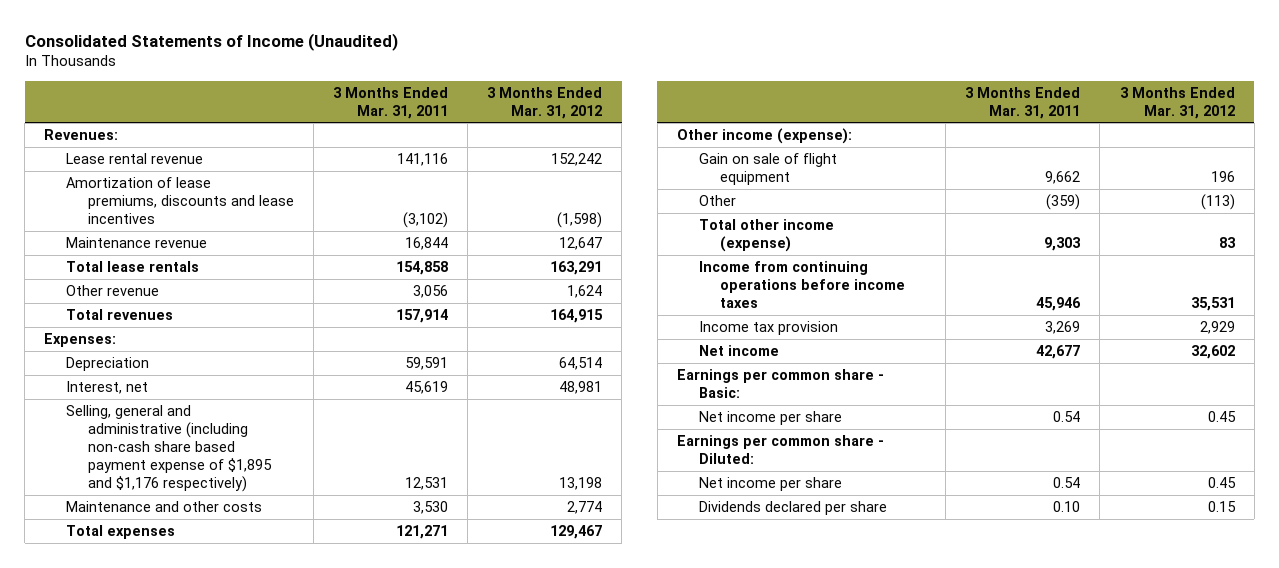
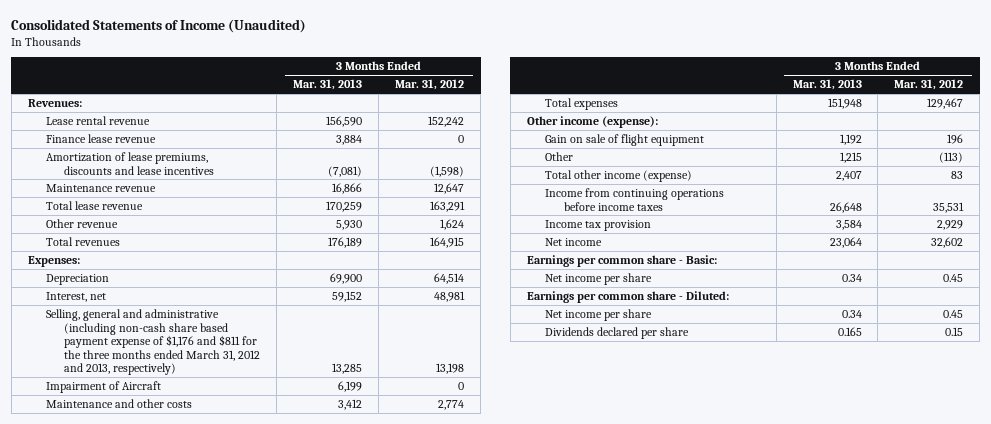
[333,86,449,119] 3 Months Ended Mar. 31, 2011 -> none
none -> [293,79,363,91] Mar. 31, 2013
none -> [46,133,157,143] Finance lease revenue
[66,260,200,272] Total lease rentals -> [46,200,144,210] Total lease revenue
[66,404,273,493] Selling, general and administrative (including non-cash share based payment expense of $1,895 and $1,176 respectively) -> [46,308,261,376] Selling, general and administrative (including non-cash share based payment expense of $1,176 and $811 for the three months ended March 31, 2012 and 2013, respectively)
none -> [46,380,162,393] Impairment of Aircraft

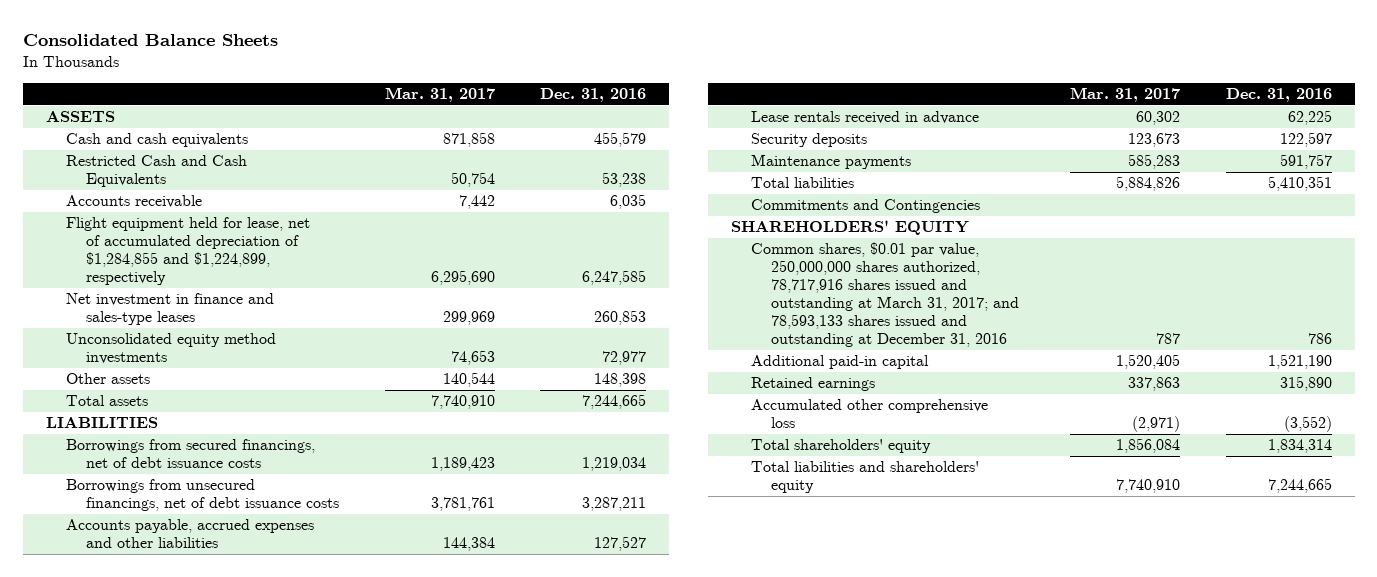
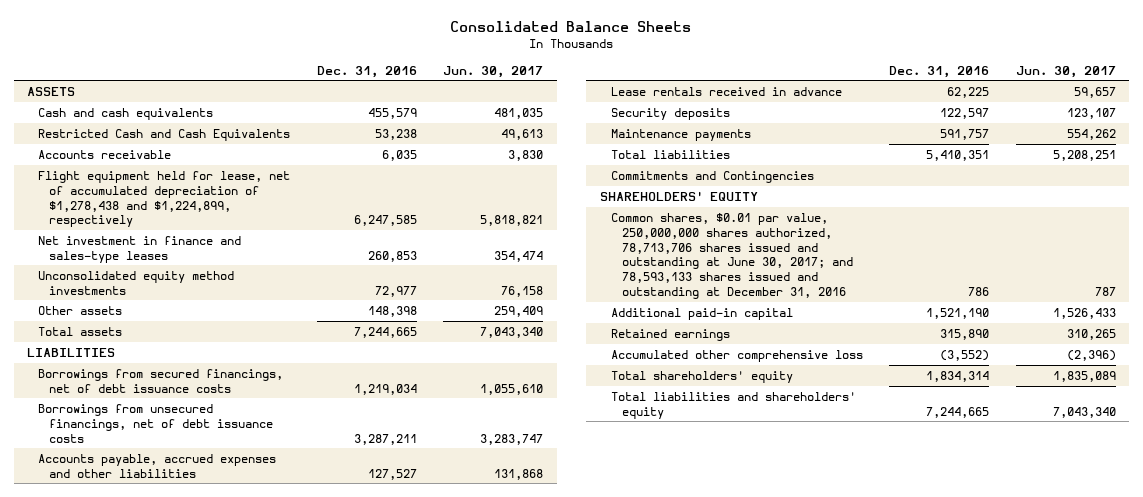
[384,86,495,102] Mar. 31, 2017 -> none
none -> [443,65,544,78] Jun. 30, 2017
[65,217,310,286] Flight equipment held for lease, net of accumulated depreciation of $1,284,855 and $1,224,899, respectively -> [37,170,290,228] Flight equipment held for lease, net of accumulated depreciation of $1,278,438 and $1,224,899, respectively
[750,242,1019,348] Common shares, $0.01 par value, 250,000,000 shares authorized, 78,717,916 shares issued and outstanding at March 31, 2017; and 78,593,133 shares issued and outstanding at December 31, 2016 -> [610,212,853,300] Common shares, $0.01 par value, 250,000,000 shares authorized, 78,713,706 shares issued and outstanding at June 30, 2017; and 78,593,133 shares issued and outstanding at December 31, 2016

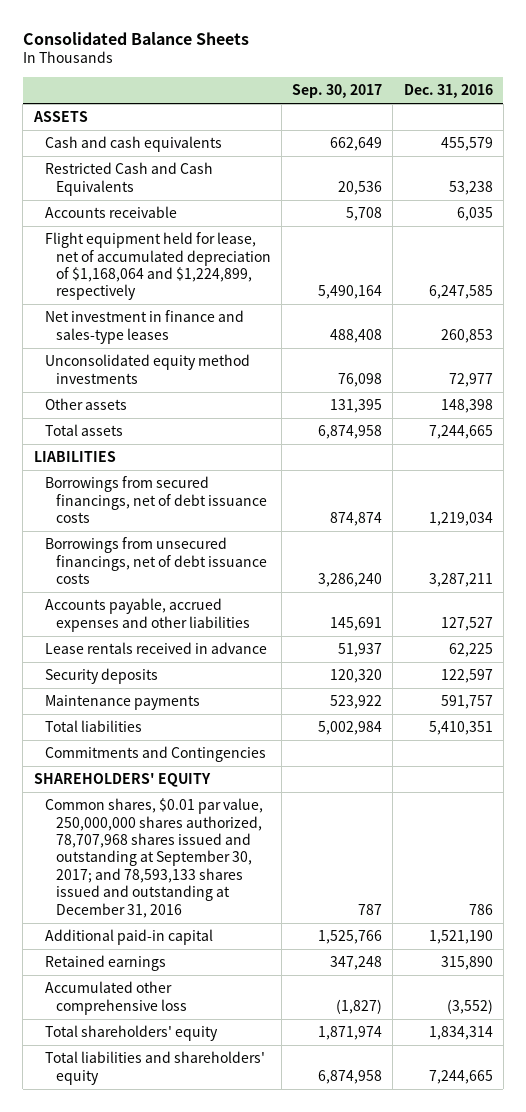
[443,65,544,78] Jun. 30, 2017 -> none
none -> [292,84,383,99] Sep. 30, 2017
[37,170,290,228] Flight equipment held for lease, net of accumulated depreciation of $1,278,438 and $1,224,899, respectively -> [44,232,271,301] Flight equipment held for lease, net of accumulated depreciation of $1,168,064 and $1,224,899, respectively
[610,212,853,300] Common shares, $0.01 par value, 250,000,000 shares authorized, 78,713,706 shares issued and outstanding at June 30, 2017; and 78,593,133 shares issued and outstanding at December 31, 2016 -> [44,798,263,918] Common shares, $0.01 par value, 250,000,000 shares authorized, 78,707,968 shares issued and outstanding at September 30, 2017; and 78,593,133 shares issued and outstanding at December 31, 2016

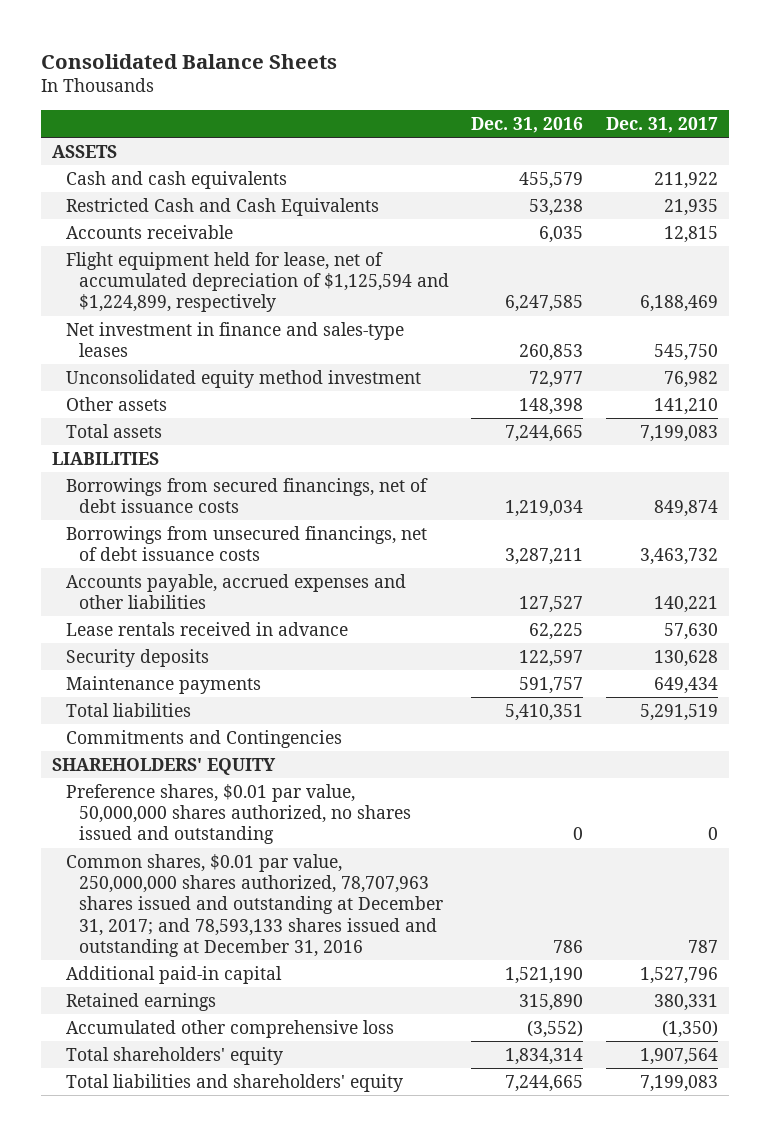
[292,84,383,99] Sep. 30, 2017 -> none
none -> [605,117,718,134] Dec. 31, 2017
[44,232,271,301] Flight equipment held for lease, net of accumulated depreciation of $1,168,064 and $1,224,899, respectively -> [65,251,449,313] Flight equipment held for lease, net of accumulated depreciation of $1,125,594 and $1,224,899, respectively
[44,354,250,384] Unconsolidated equity method investments -> [65,369,421,388] Unconsolidated equity method investment
none -> [65,783,411,845] Preference shares, $0.01 par value, 50,000,000 shares authorized, no shares issued and outstanding
[44,798,263,918] Common shares, $0.01 par value, 250,000,000 shares authorized, 78,707,968 shares issued and outstanding at September 30, 2017; and 78,593,133 shares issued and outstanding at December 31, 2016 -> [65,853,443,957] Common shares, $0.01 par value, 250,000,000 shares authorized, 78,707,963 shares issued and outstanding at December 31, 2017; and 78,593,133 shares issued and outstanding at December 31, 2016

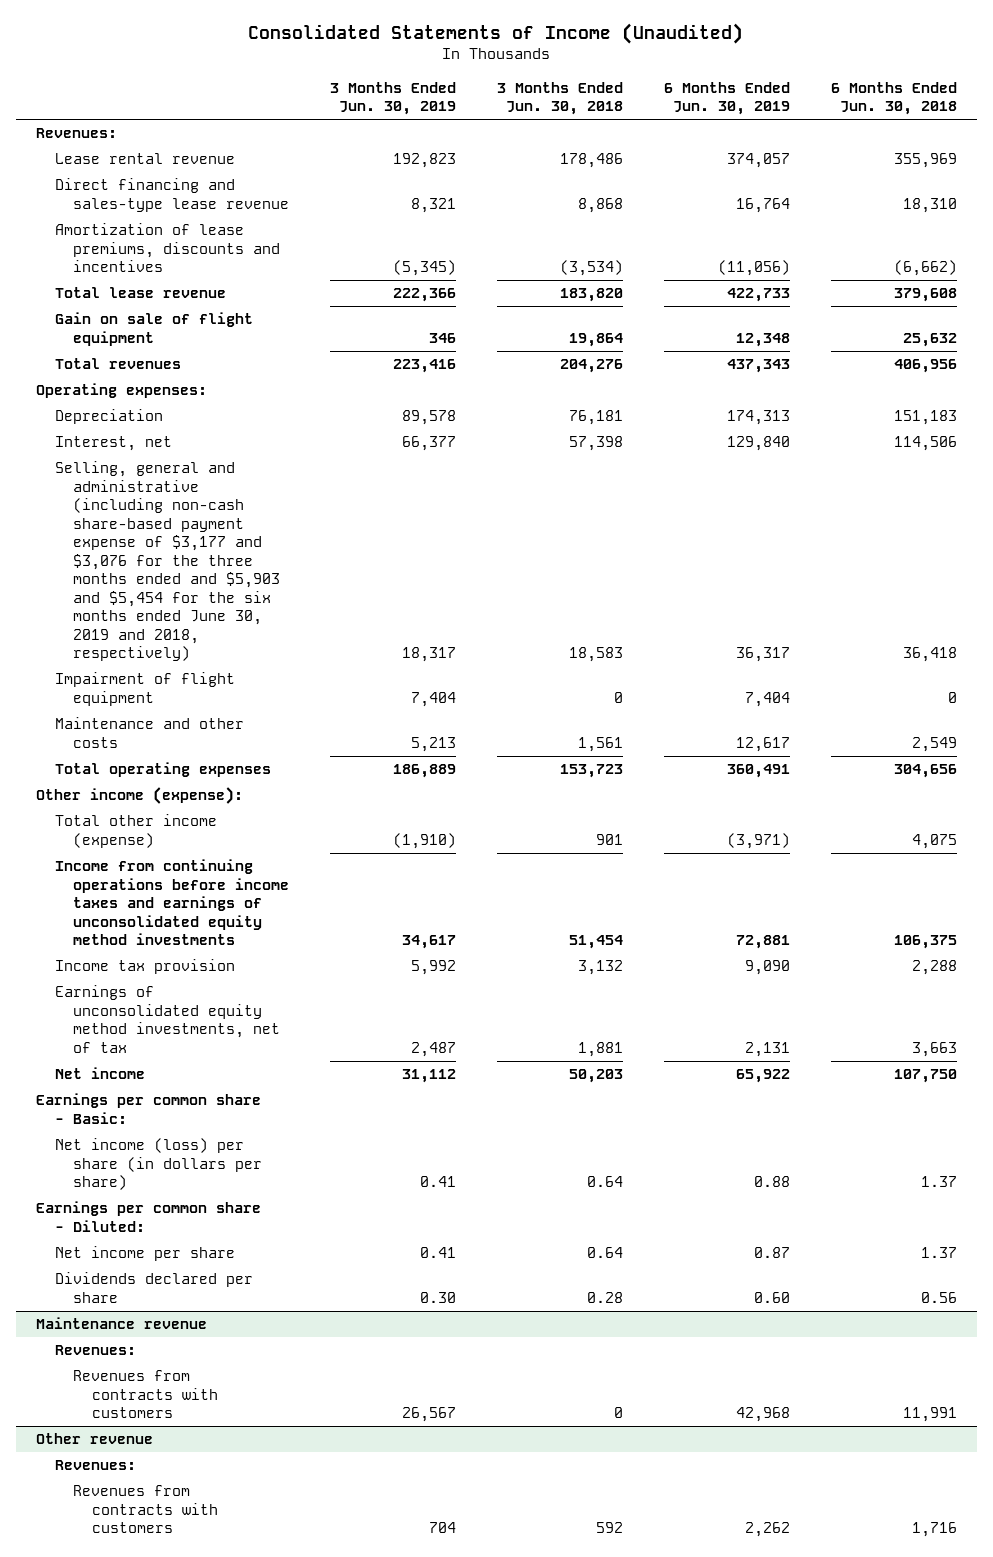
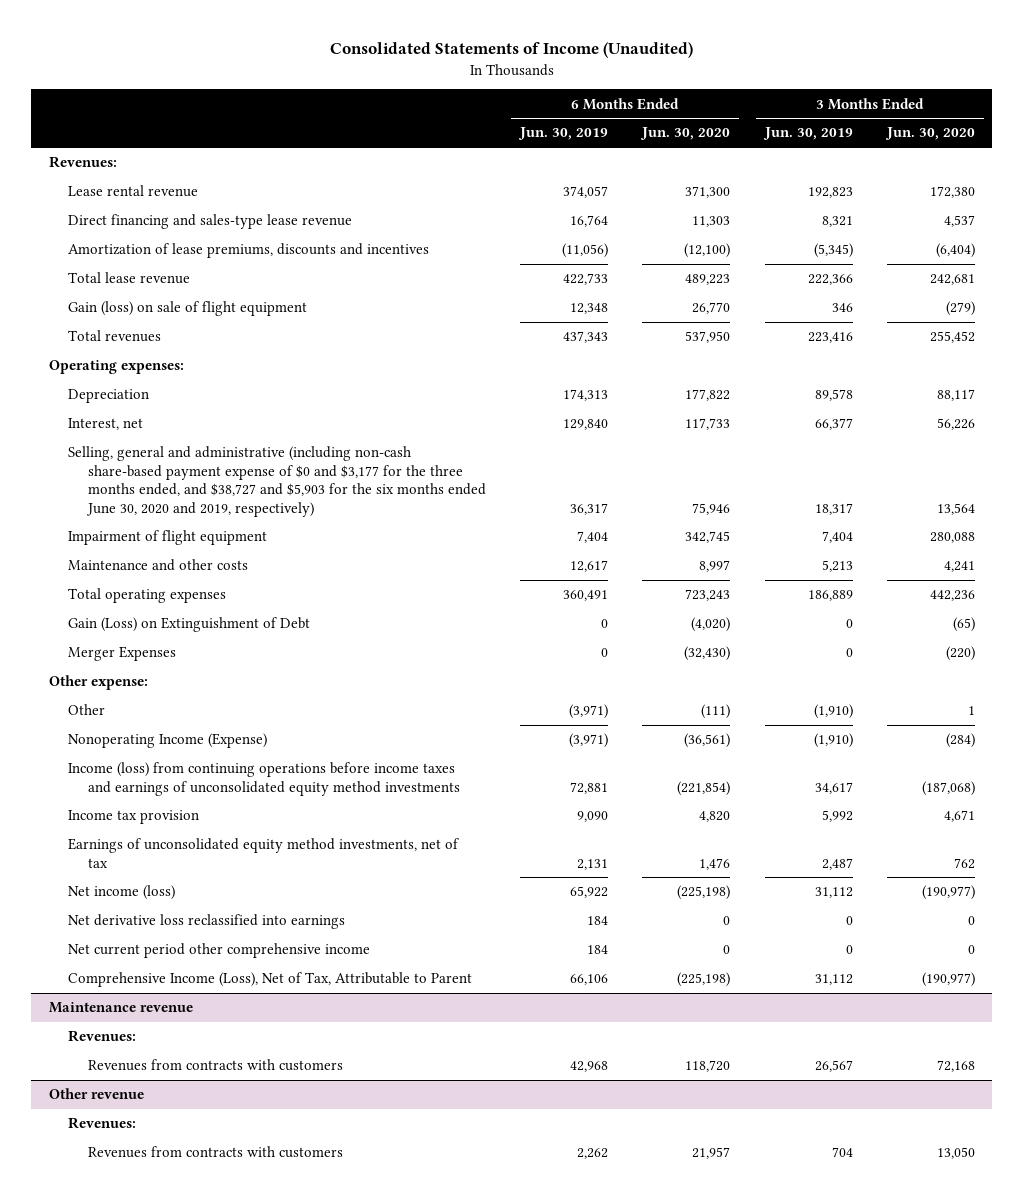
[497,81,624,116] 3 Months Ended Jun. 30, 2018 -> none
[830,81,957,116] 6 Months Ended Jun. 30, 2018 -> none
none -> [640,127,731,141] Jun. 30, 2020
none -> [885,127,976,141] Jun. 30, 2020
[54,312,253,346] Gain on sale of flight equipment -> [68,301,308,317] Gain (loss) on sale of flight equipment
[54,461,281,662] Selling, general and administrative (including non-cash share-based payment expense of $3,177 and $3,076 for the three months ended and $5,903 and $5,454 for the six months ended June 30, 2019 and 2018, respectively) -> [68,446,486,517] Selling, general and administrative (including non-cash share-based payment expense of $0 and $3,177 for the three months ended, and $38,727 and $5,903 for the six months ended June 30, 2020 and 2019, respectively)
none -> [68,617,311,633] Gain (Loss) on Extinguishment of Debt
none -> [68,646,177,662] Merger Expenses
[36,787,244,805] Other income (expense): -> [48,675,148,691] Other expense:
[54,814,217,848] Total other income (expense) -> [68,704,106,716] Other
none -> [68,733,268,749] Nonoperating Income (Expense)
[54,859,290,946] Income from continuing operations before income taxes and earnings of unconsolidated equity method investments -> [68,762,460,796] Income (loss) from continuing operations before income taxes and earnings of unconsolidated equity method investments
[36,1093,262,1124] Earnings per common share - Basic: -> none
[54,1138,263,1191] Net income (loss) per share (in dollars per share) -> none
[36,1201,262,1232] Earnings per common share - Diluted: -> none
[54,1246,235,1262] Net income per share -> none
[54,1272,253,1303] Dividends declared per share -> none
[54,1067,145,1080] Net income -> [68,885,176,901] Net income (loss)
none -> [68,914,346,930] Net derivative loss reclassified into earnings
none -> [68,943,371,959] Net current period other comprehensive income
none -> [68,972,473,988] Comprehensive Income (Loss), Net of Tax, Attributable to Parent

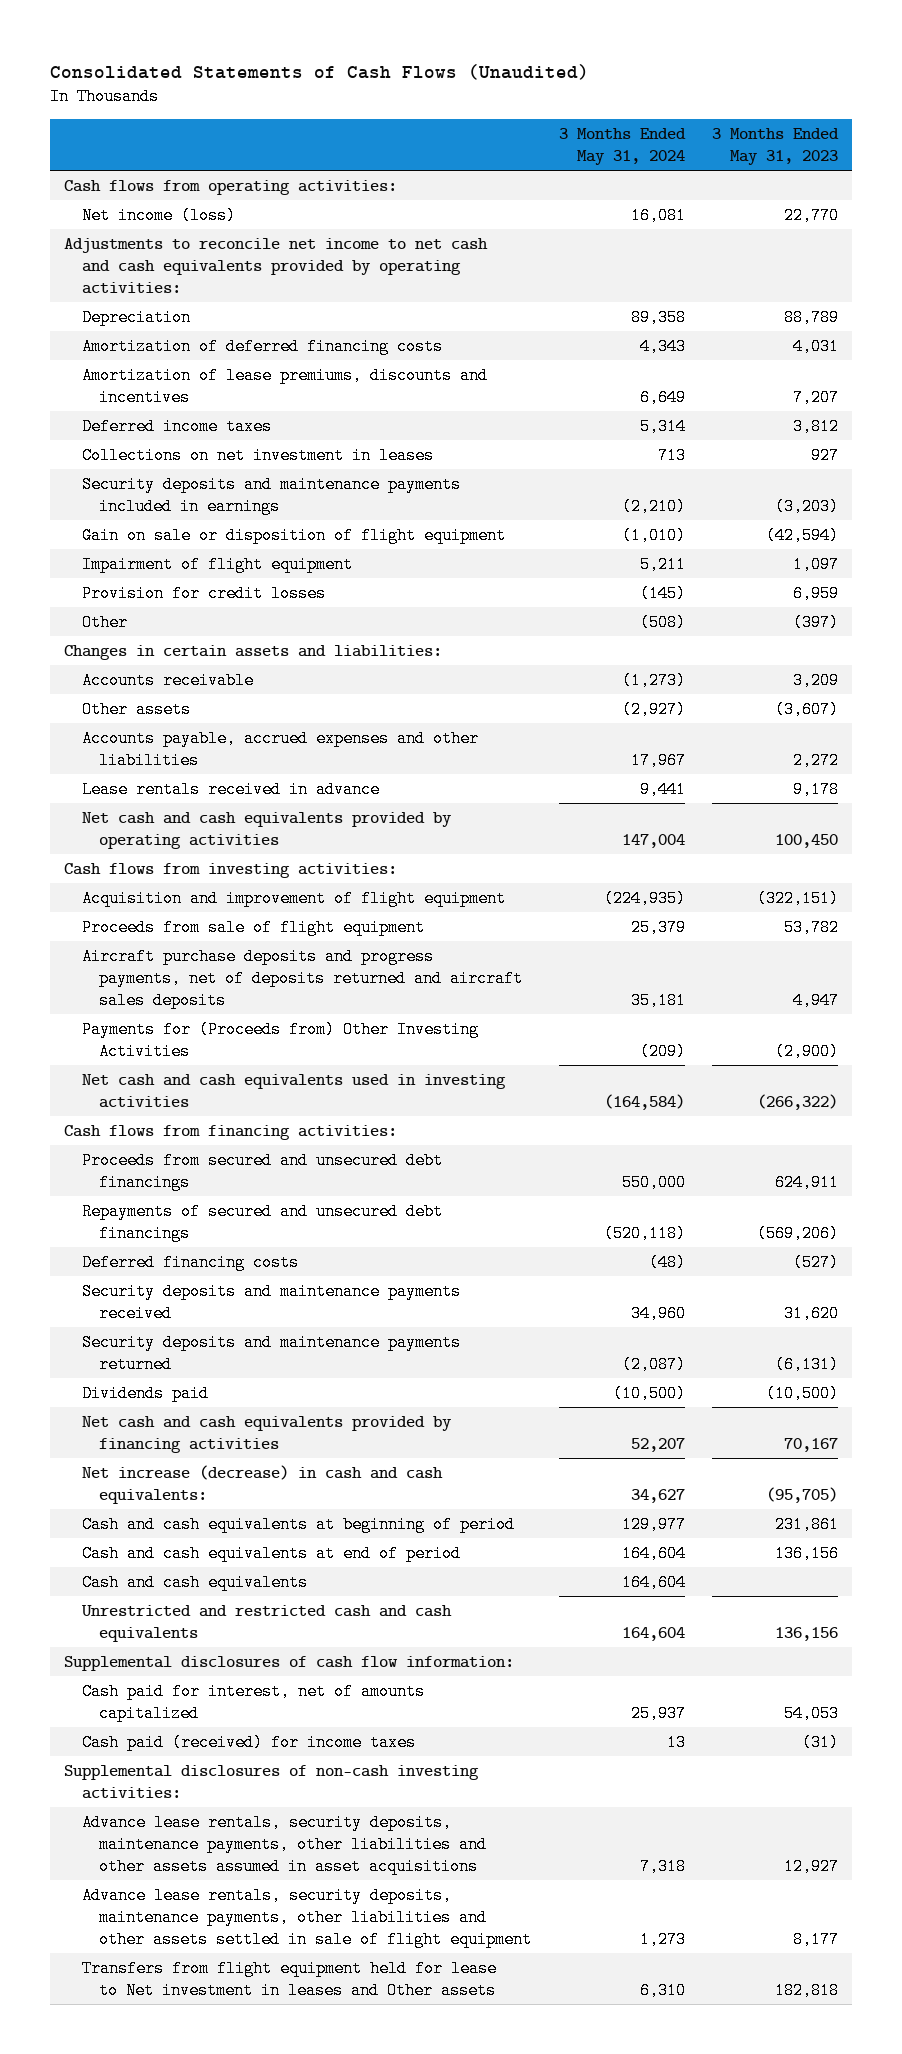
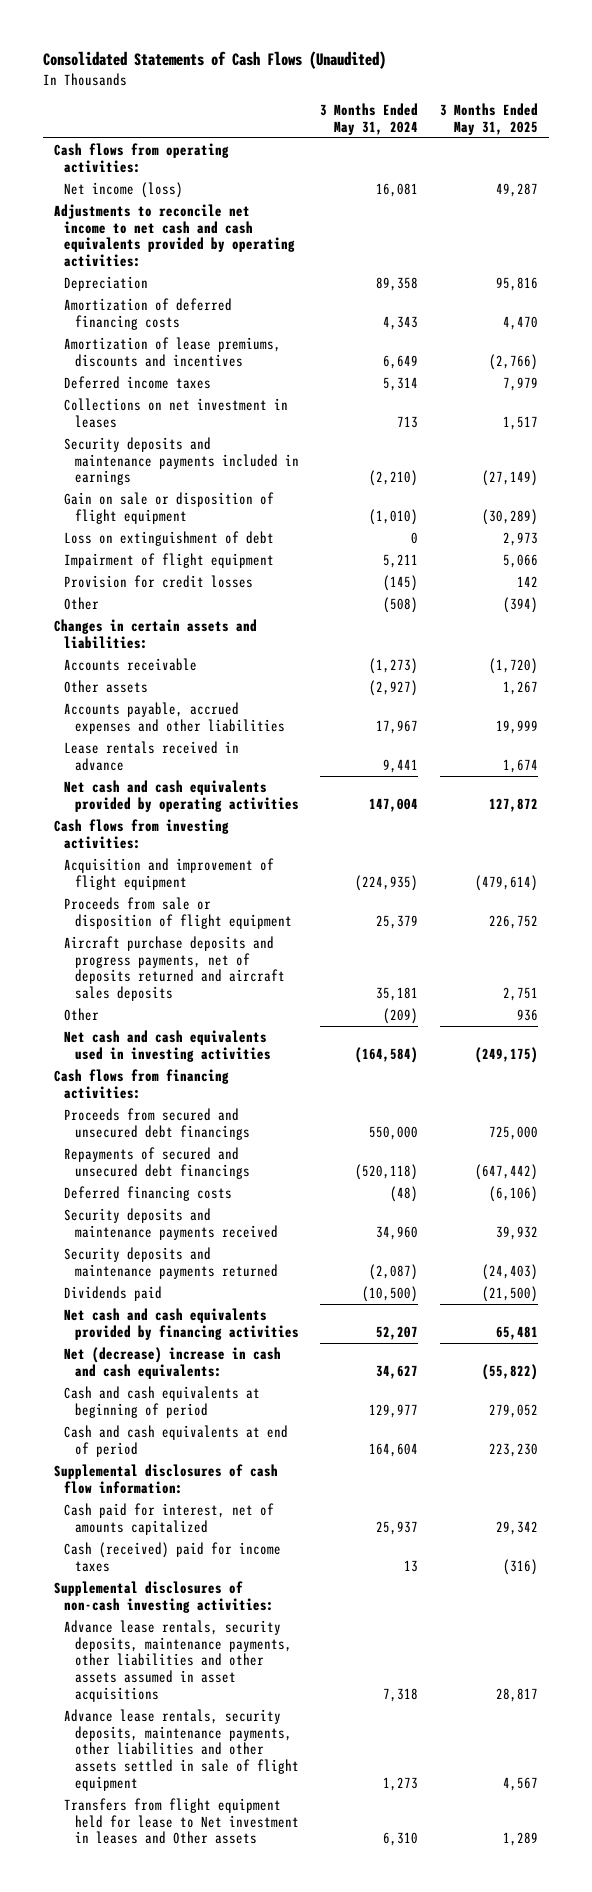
[712,127,840,165] 3 Months Ended May 31, 2023 -> none
none -> [439,102,538,135] 3 Months Ended May 31, 2025
none -> [64,530,275,546] Loss on extinguishment of debt
[81,918,425,936] Proceeds from sale of flight equipment -> [64,896,292,929] Proceeds from sale or disposition of flight equipment
[81,1020,479,1061] Payments for (Proceeds from) Other Investing Activities -> [64,1007,100,1021] Other
[81,1464,443,1505] Net increase (decrease) in cash and cash equivalents: -> [64,1346,282,1379] Net (decrease) increase in cash and cash equivalents:
[81,1573,308,1591] Cash and cash equivalents -> none
[80,1604,452,1643] Unrestricted and restricted cash and cash equivalents -> none
[81,1733,416,1751] Cash paid (received) for income taxes -> [64,1541,282,1572] Cash (received) paid for income taxes

